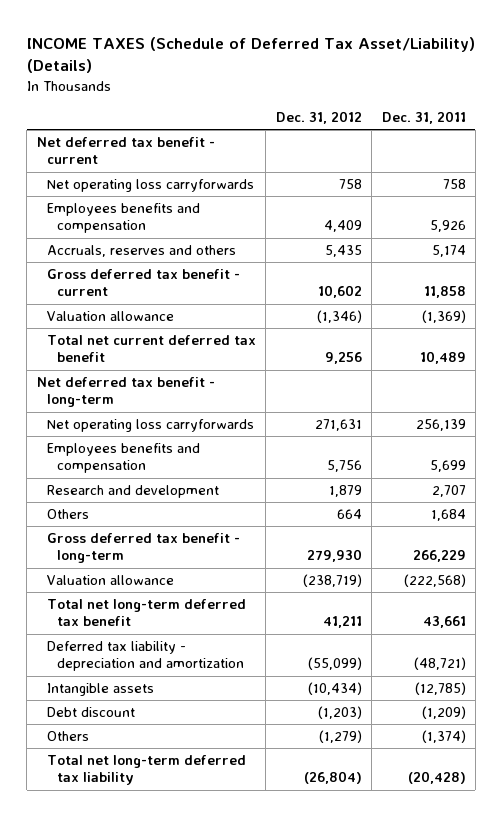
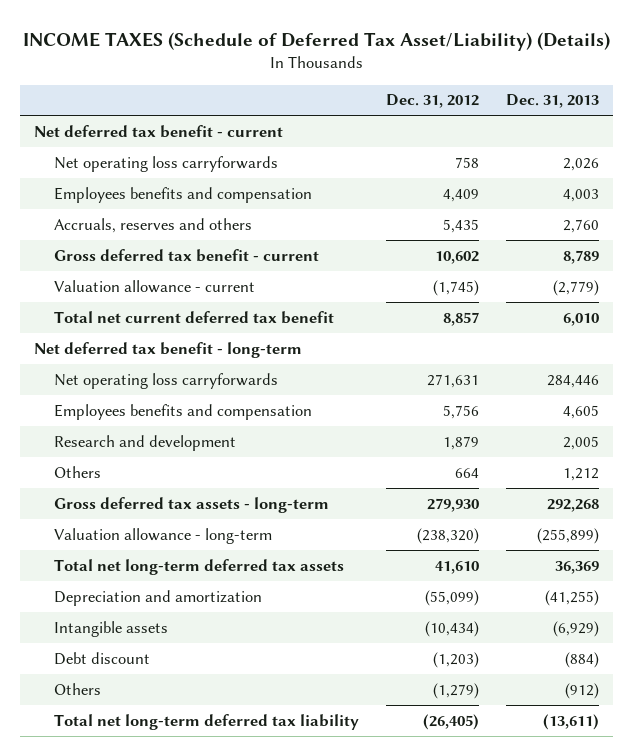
[381,111,466,125] Dec. 31, 2011 -> none
none -> [506,94,600,109] Dec. 31, 2013
[47,310,175,321] Valuation allowance -> [53,279,255,293] Valuation allowance - current
[316,309,362,323] (1,346) -> [433,279,480,296] (1,745)
[324,352,362,365] 9,256 -> [443,311,480,326] 8,857
[47,532,241,564] Gross deferred tax benefit - long-term -> [53,496,329,513] Gross deferred tax assets - long-term
[47,574,175,585] Valuation allowance -> [53,527,272,544] Valuation allowance - long-term
[302,573,362,587] (238,719) -> [417,527,480,544] (238,320)
[47,598,247,627] Total net long-term deferred tax benefit -> [53,558,344,575] Total net long-term deferred tax assets
[322,616,362,629] 41,211 -> [435,560,480,574] 41,610
[47,640,245,672] Deferred tax liability - depreciation and amortization -> [53,589,262,606] Depreciation and amortization
[303,771,362,785] (26,804) -> [423,713,480,730] (26,405)

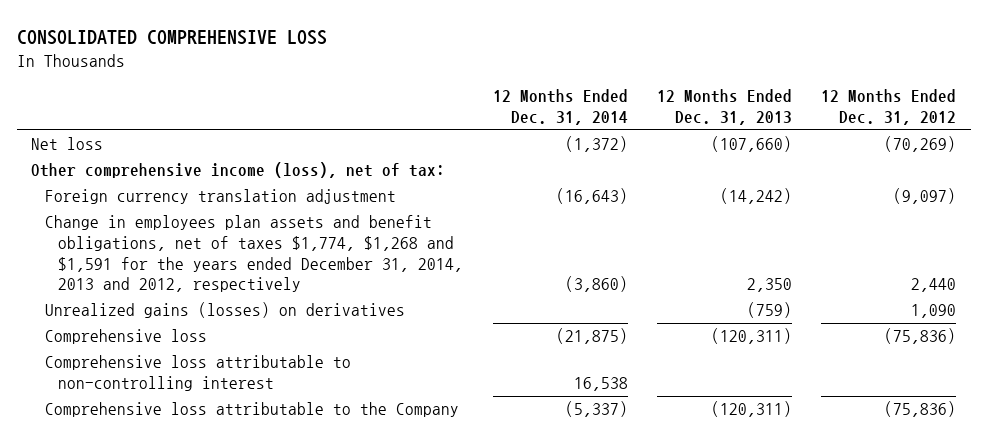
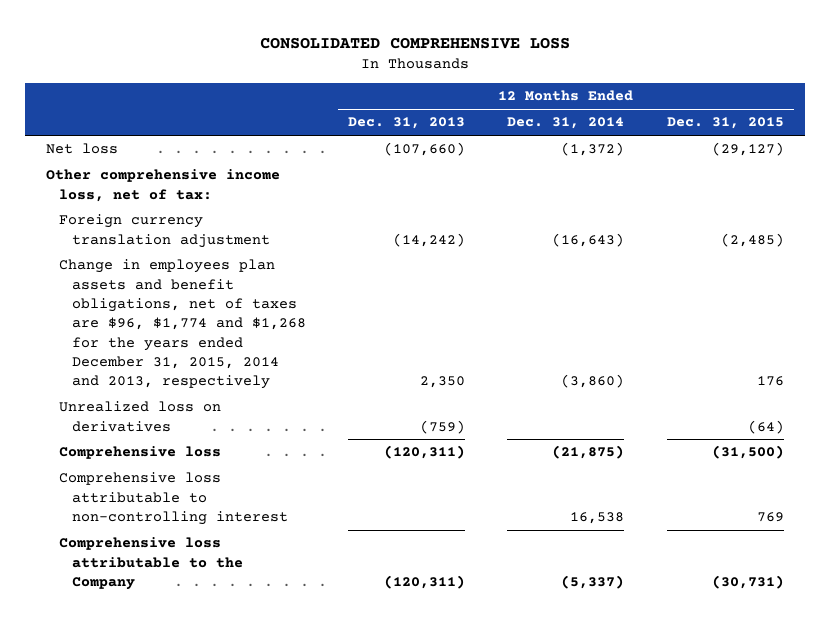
[820,89,956,126] 12 Months Ended Dec. 31, 2012 -> none
none -> [666,117,784,130] Dec. 31, 2015
[31,162,446,179] Other comprehensive income (loss), net of tax: -> [45,169,280,202] Other comprehensive income loss, net of tax:
[44,215,464,293] Change in employees plan assets and benefit obligations, net of taxes $1,774, $1,268 and $1,591 for the years ended December 31, 2014, 2013 and 2012, respectively -> [58,259,306,390] Change in employees plan assets and benefit obligations, net of taxes are $96, $1,774 and $1,268 for the years ended December 31, 2015, 2014 and 2013, respectively
[44,302,405,319] Unrealized gains (losses) on derivatives -> [58,401,221,432] Unrealized loss on derivatives

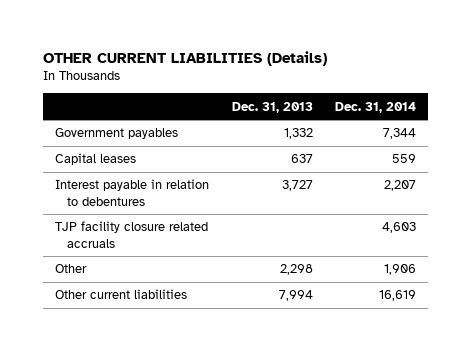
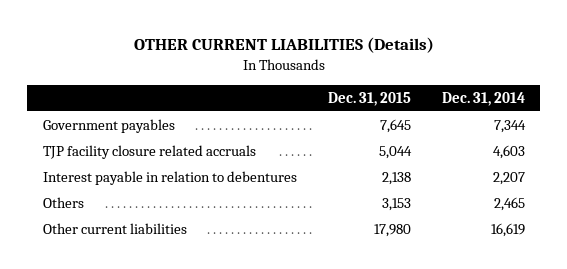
[231,101,313,113] Dec. 31, 2013 -> none
none -> [327,91,411,106] Dec. 31, 2015
[54,153,136,166] Capital leases -> none
[54,179,209,206] Interest payable in relation to debentures -> [42,170,297,185] Interest payable in relation to debentures
[54,264,87,274] Other -> [42,196,84,208] Others
[384,264,417,276] 1,906 -> [493,196,525,211] 2,465

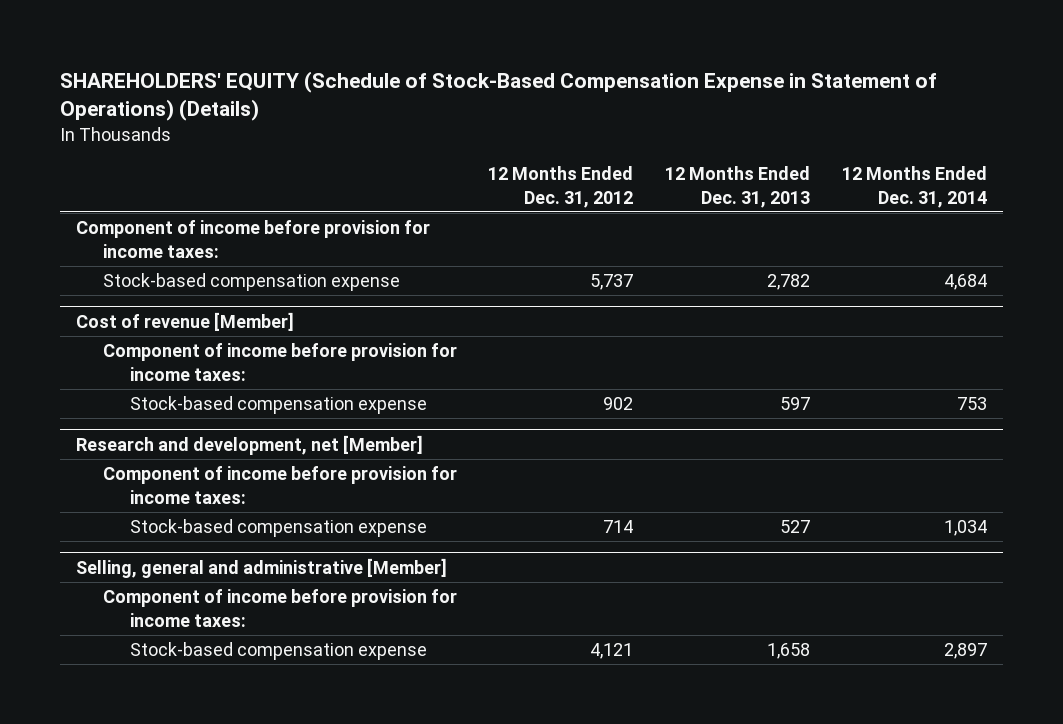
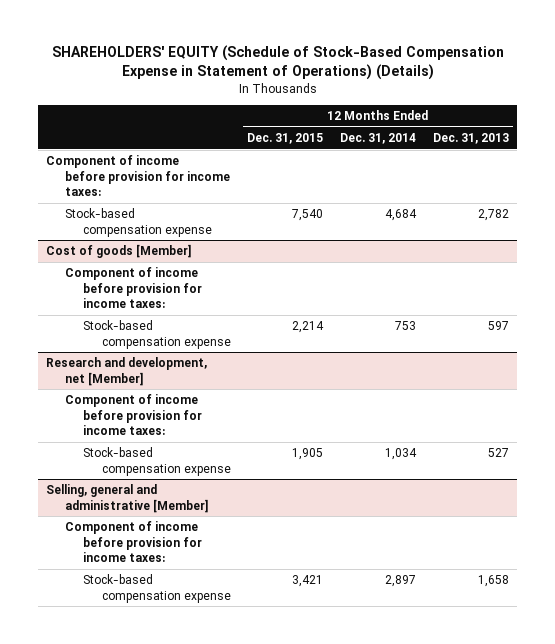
[488,166,634,208] 12 Months Ended Dec. 31, 2012 -> none
none -> [247,133,324,145] Dec. 31, 2015
[75,311,294,331] Cost of revenue [Member] -> [46,244,193,259] Cost of goods [Member]

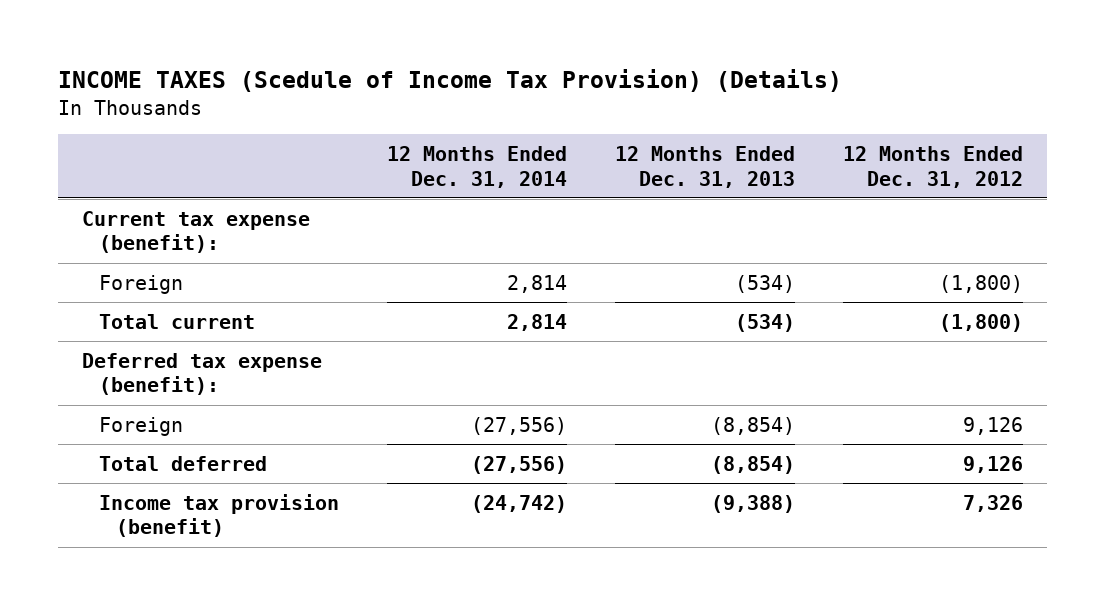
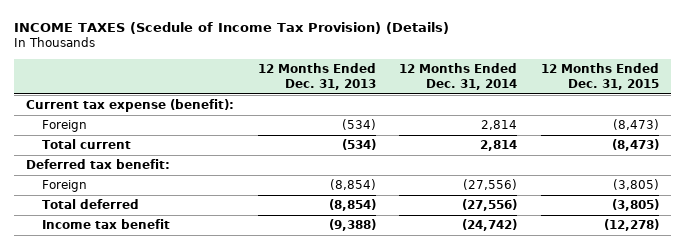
[843,145,1024,188] 12 Months Ended Dec. 31, 2012 -> none
none -> [540,63,659,90] 12 Months Ended Dec. 31, 2015
[81,352,322,396] Deferred tax expense (benefit): -> [25,159,170,170] Deferred tax benefit:
[98,493,339,538] Income tax provision (benefit) -> [41,219,170,230] Income tax benefit

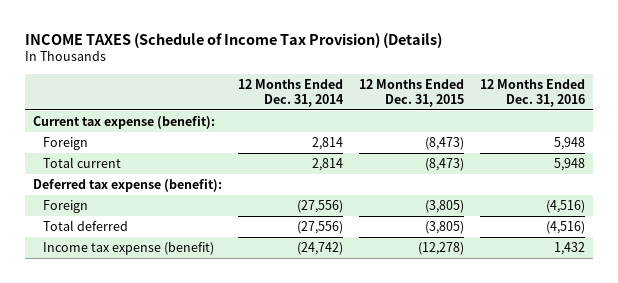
[14,21,450,34] INCOME TAXES (Scedule of Income Tax Provision) (Details) -> [25,32,443,48] INCOME TAXES (Schedule of Income Tax Provision) (Details)
[257,63,376,90] 12 Months Ended Dec. 31, 2013 -> none
none -> [479,78,585,107] 12 Months Ended Dec. 31, 2016
[25,159,170,170] Deferred tax benefit: -> [33,178,223,192] Deferred tax expense (benefit):
[41,219,170,230] Income tax benefit -> [42,241,214,255] Income tax expense (benefit)

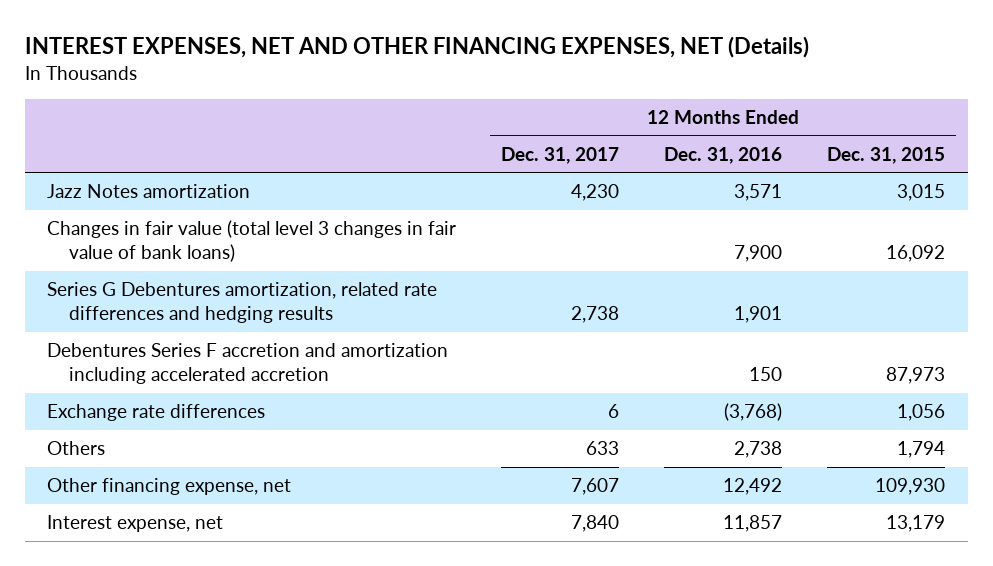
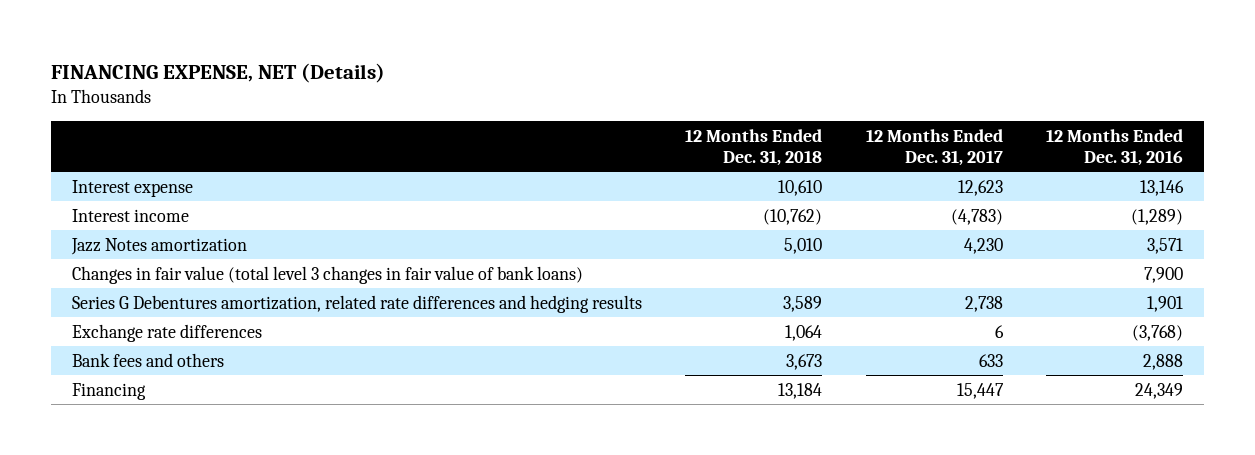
[24,36,809,59] INTEREST EXPENSES, NET AND OTHER FINANCING EXPENSES, NET (Details) -> [50,62,385,83] FINANCING EXPENSE, NET (Details)
[827,146,946,164] Dec. 31, 2015 -> none
none -> [685,128,823,166] 12 Months Ended Dec. 31, 2018
none -> [72,179,194,197] Interest expense
none -> [72,208,190,222] Interest income
[47,343,449,385] Debentures Series F accretion and amortization including accelerated accretion -> none
[47,478,292,496] Other financing expense, net -> none
[47,515,224,533] Interest expense, net -> none
[47,441,106,456] Others -> [72,352,225,367] Bank fees and others
[734,441,783,459] 2,738 -> [1142,353,1183,370] 2,888
none -> [72,382,147,400] Financing

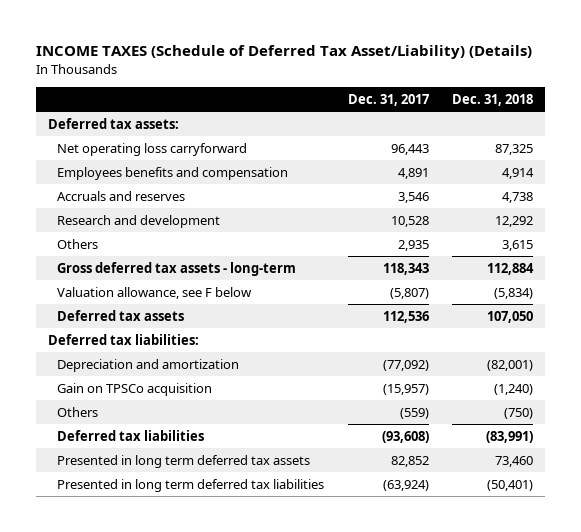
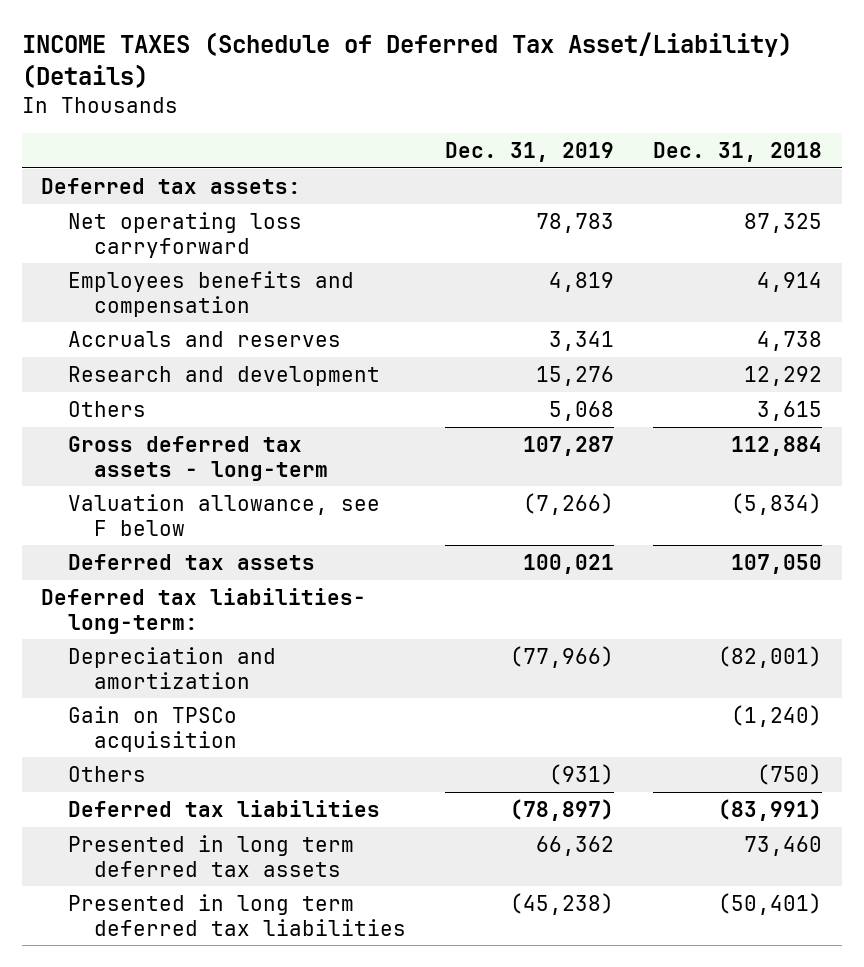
[347,93,429,106] Dec. 31, 2017 -> none
none -> [445,141,615,162] Dec. 31, 2019
[47,333,199,345] Deferred tax liabilities: -> [41,587,367,634] Deferred tax liabilities- long-term:

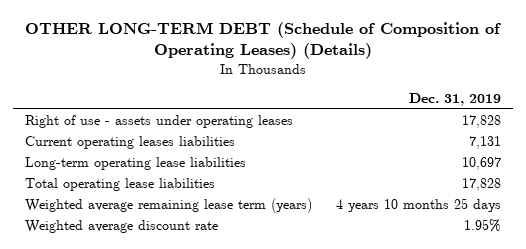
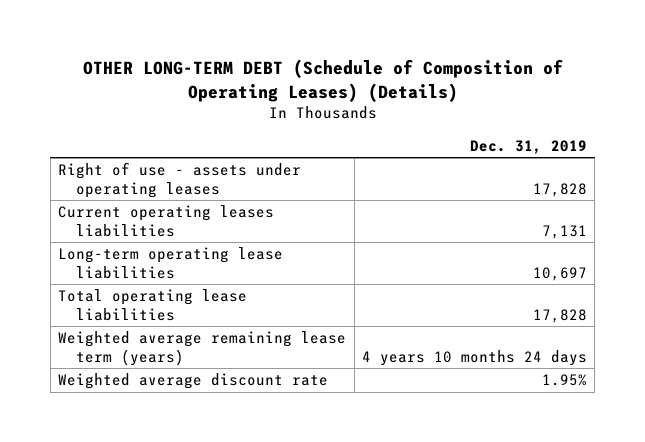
[335,198,501,213] 4 years 10 months 25 days -> [362,349,588,366] 4 years 10 months 24 days

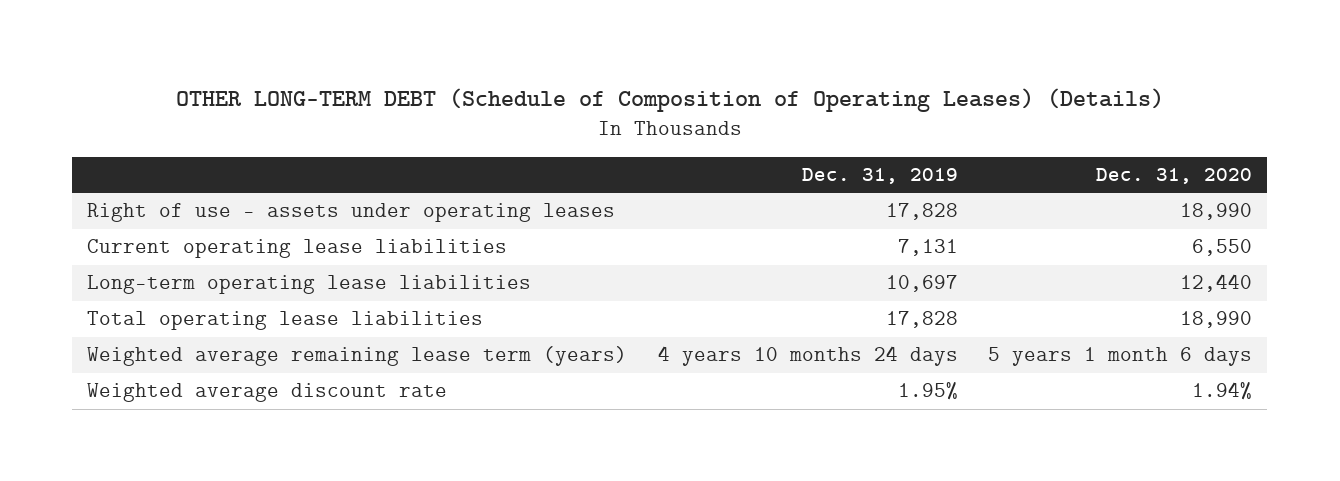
none -> [1096,168,1253,185] Dec. 31, 2020
[58,205,275,237] Current operating leases liabilities -> [87,239,508,259] Current operating lease liabilities

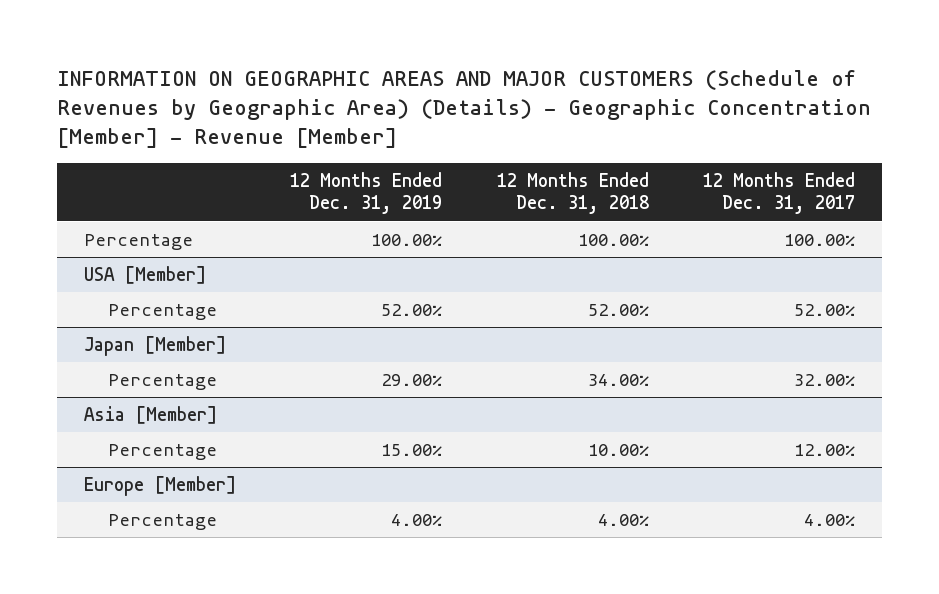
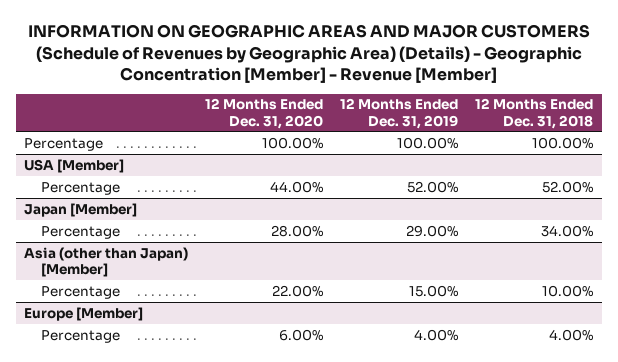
[702,171,855,215] 12 Months Ended Dec. 31, 2017 -> none
none -> [205,98,324,129] 12 Months Ended Dec. 31, 2020
[84,406,218,425] Asia [Member] -> [24,246,189,277] Asia (other than Japan) [Member]

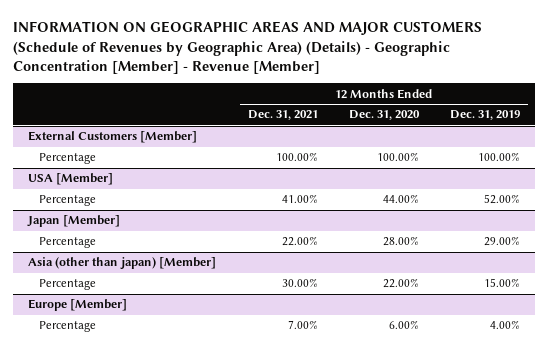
[475,98,594,129] 12 Months Ended Dec. 31, 2018 -> none
none -> [247,110,318,121] Dec. 31, 2021
none -> [28,131,198,144] External Customers [Member]
[24,246,189,277] Asia (other than Japan) [Member] -> [28,257,217,270] Asia (other than japan) [Member]

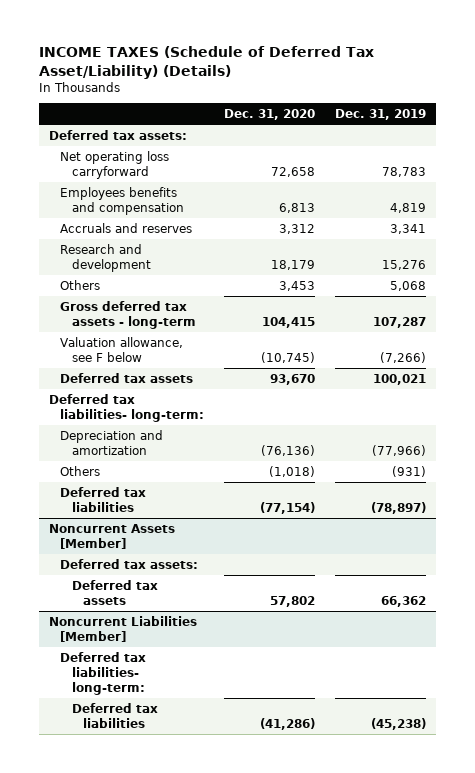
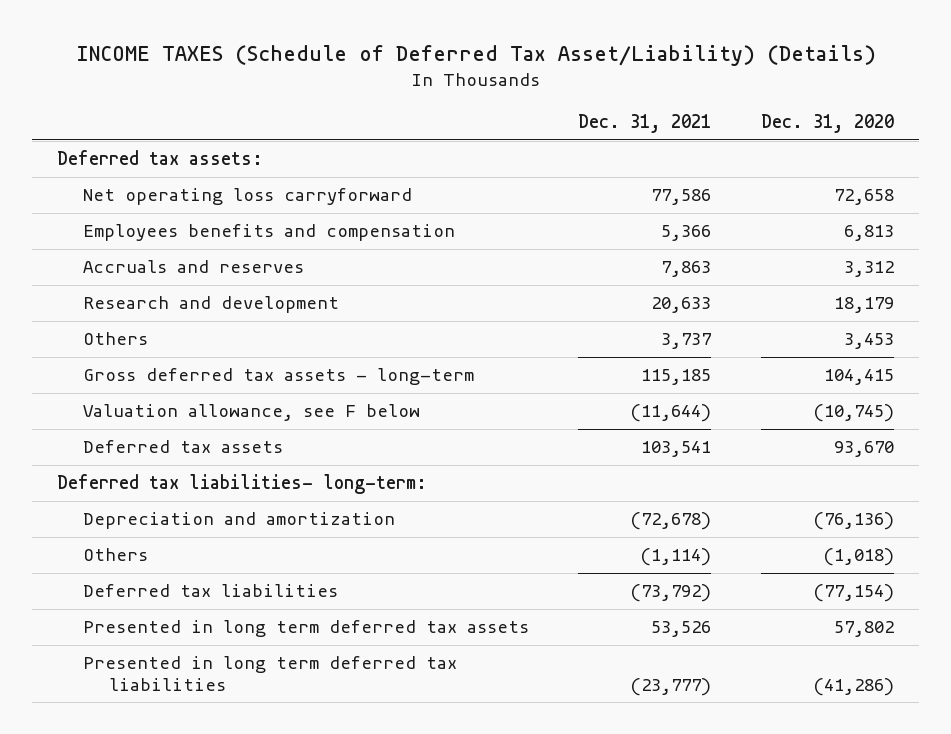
[335,109,427,121] Dec. 31, 2019 -> none
none -> [578,114,712,134] Dec. 31, 2021
[48,523,175,549] Noncurrent Assets [Member] -> none
[60,558,199,569] Deferred tax assets: -> none
[48,615,197,642] Noncurrent Liabilities [Member] -> none
[60,651,147,695] Deferred tax liabilities- long-term: -> none
[71,579,158,605] Deferred tax assets -> [82,620,529,638] Presented in long term deferred tax assets
[71,702,158,728] Deferred tax liabilities -> [82,656,457,691] Presented in long term deferred tax liabilities

